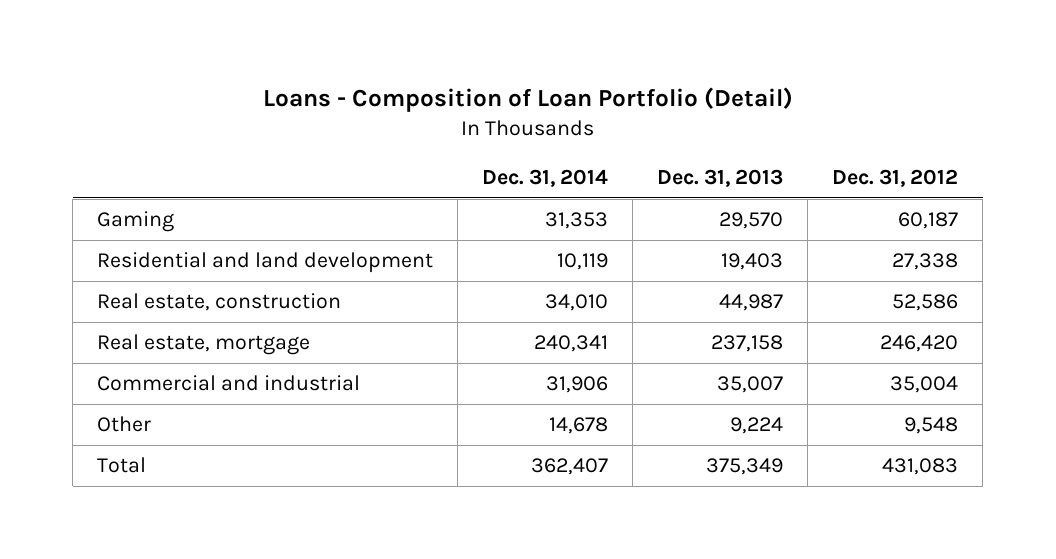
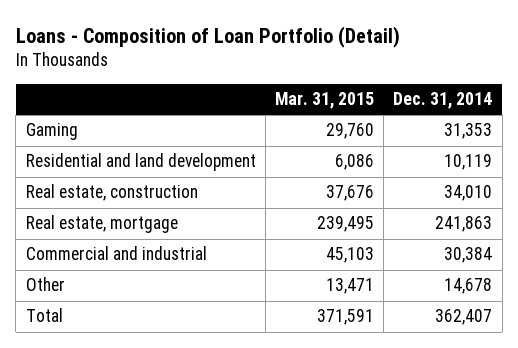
[657,169,784,188] Dec. 31, 2013 -> none
[832,169,959,188] Dec. 31, 2012 -> none
none -> [275,92,375,110] Mar. 31, 2015
[534,335,609,353] 240,341 -> [435,216,493,233] 241,863
[546,376,609,394] 31,906 -> [444,247,493,264] 30,384

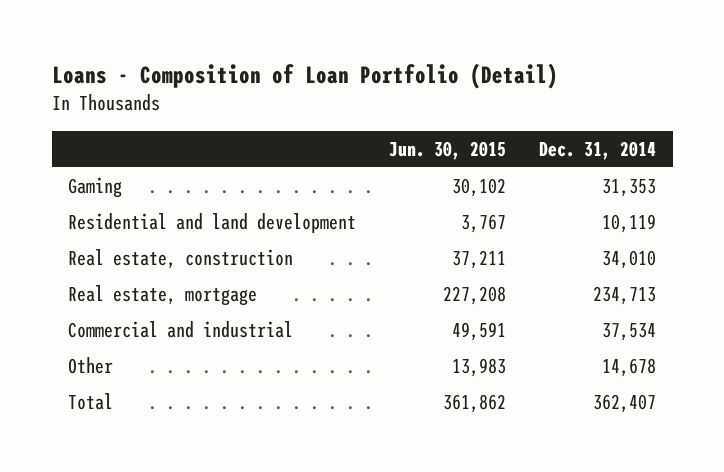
[275,92,375,110] Mar. 31, 2015 -> none
none -> [389,140,507,160] Jun. 30, 2015
[435,216,493,233] 241,863 -> [593,286,657,306] 234,713
[444,247,493,264] 30,384 -> [602,323,657,342] 37,534

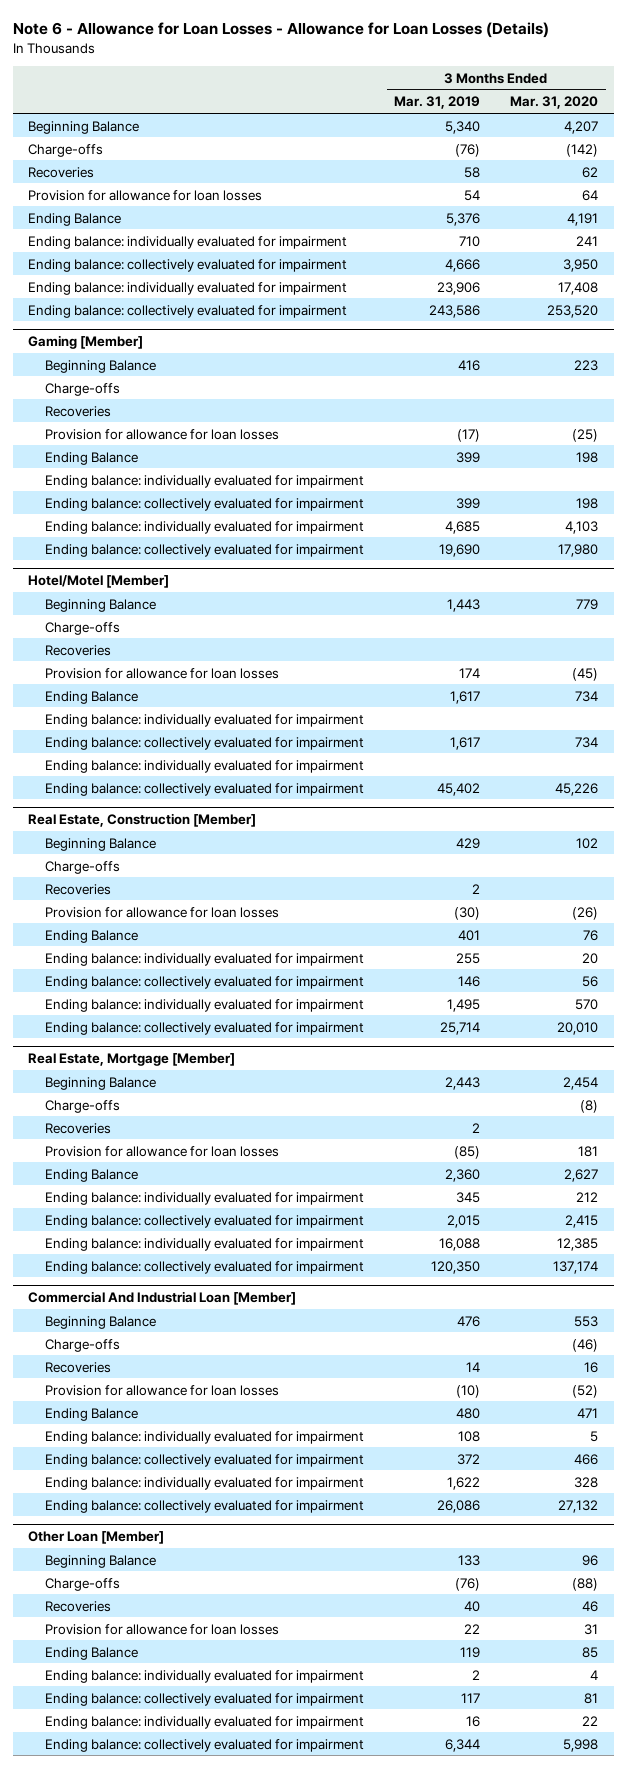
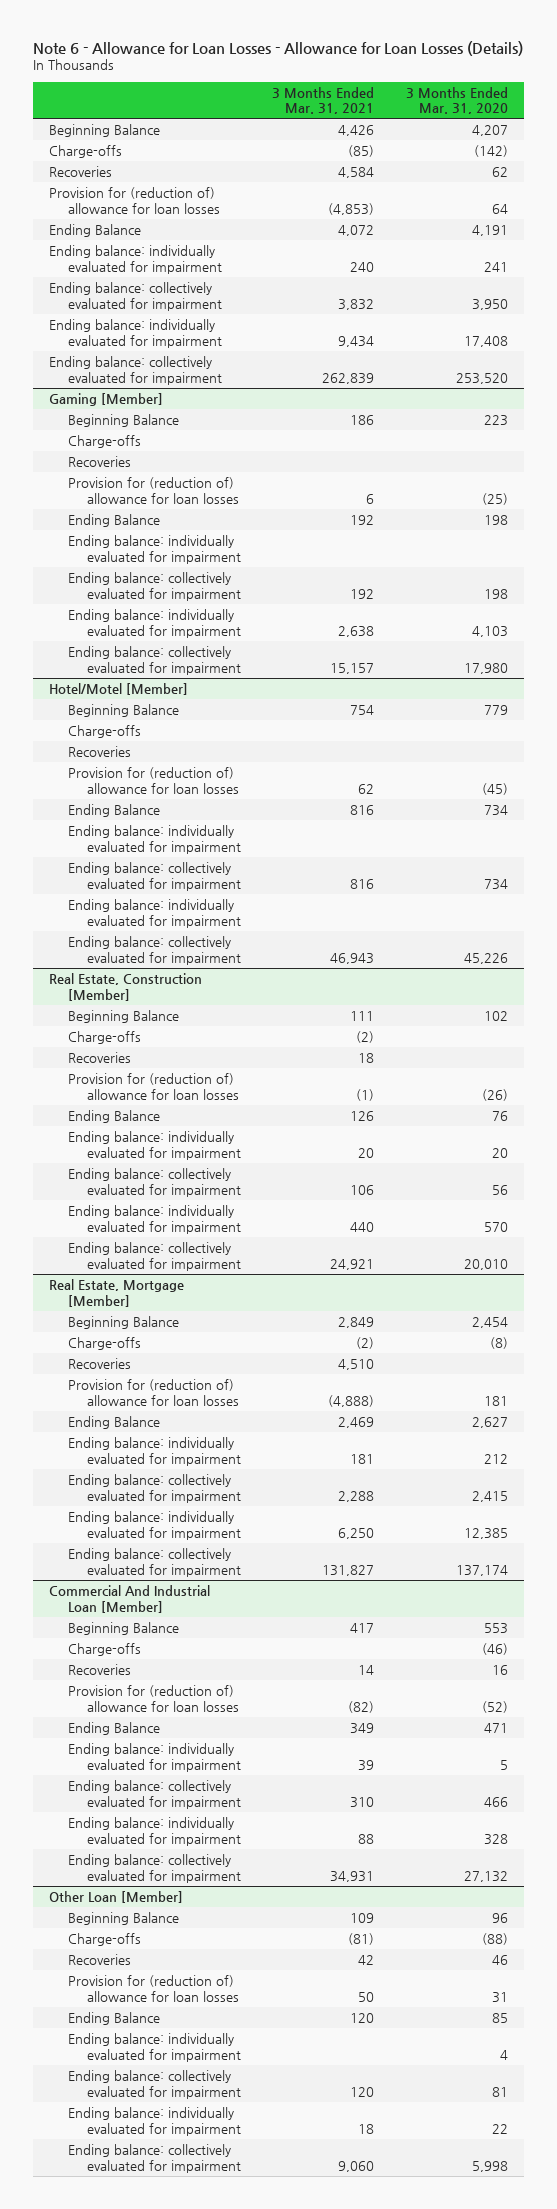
[394,96,481,110] Mar. 31, 2019 -> none
none -> [272,86,375,115] 3 Months Ended Mar. 31, 2021
[28,189,263,201] Provision for allowance for loan losses -> [49,186,221,214] Provision for (reduction of) allowance for loan losses
[45,428,280,440] Provision for allowance for loan losses -> [68,476,240,504] Provision for (reduction of) allowance for loan losses
[45,667,280,679] Provision for allowance for loan losses -> [68,766,240,794] Provision for (reduction of) allowance for loan losses
[45,906,280,918] Provision for allowance for loan losses -> [68,1072,240,1100] Provision for (reduction of) allowance for loan losses
[45,1145,280,1157] Provision for allowance for loan losses -> [68,1378,240,1406] Provision for (reduction of) allowance for loan losses
[45,1384,280,1396] Provision for allowance for loan losses -> [68,1684,240,1712] Provision for (reduction of) allowance for loan losses
[45,1623,280,1635] Provision for allowance for loan losses -> [68,1974,240,2002] Provision for (reduction of) allowance for loan losses

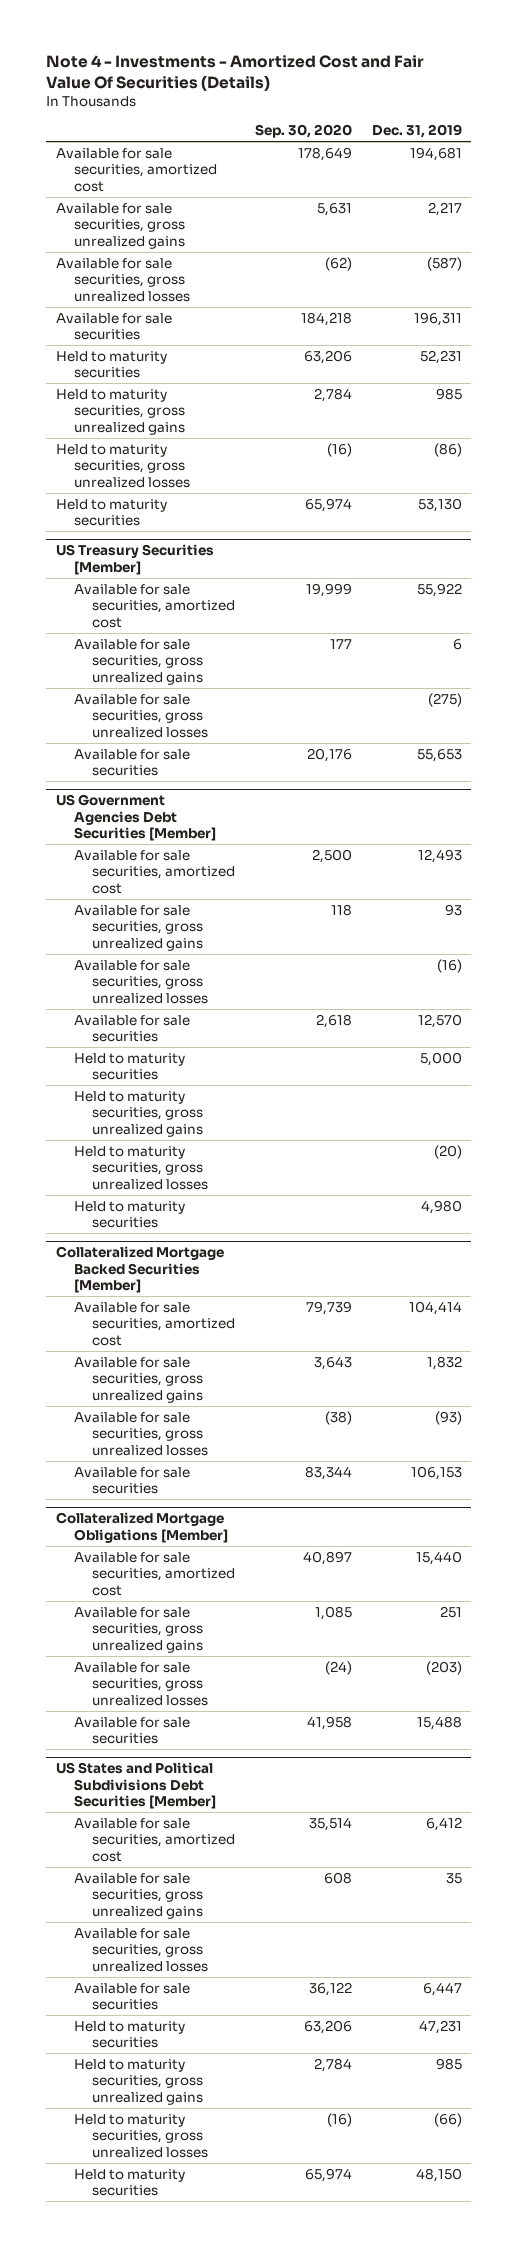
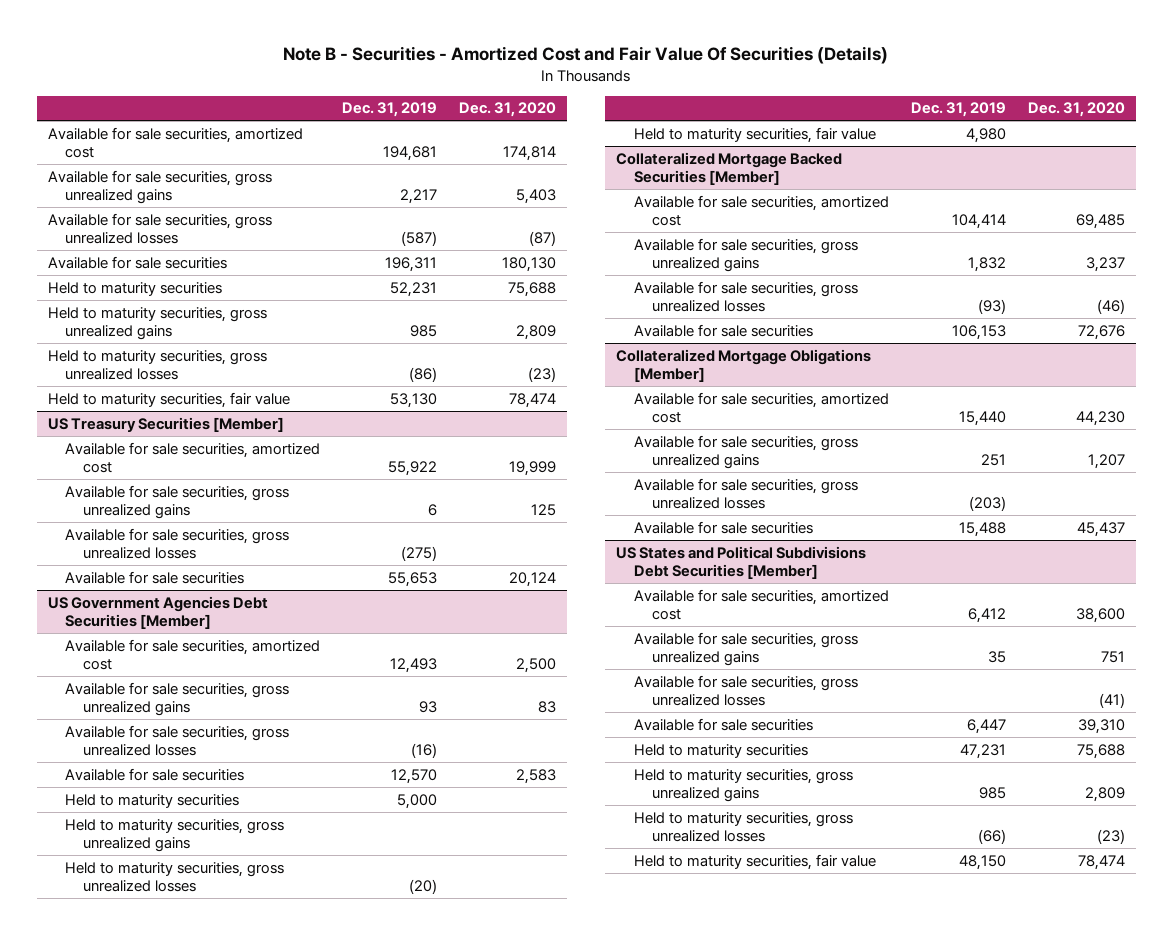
[46,54,425,91] Note 4 - Investments - Amortized Cost and Fair Value Of Securities (Details) -> [283,46,889,65] Note B - Securities - Amortized Cost and Fair Value Of Securities (Details)
[254,123,352,138] Sep. 30, 2020 -> none
none -> [459,102,557,118] Dec. 31, 2020
[56,498,168,527] Held to maturity securities -> [47,391,290,408] Held to maturity securities, fair value
[74,1200,186,1229] Held to maturity securities -> [633,126,876,143] Held to maturity securities, fair value
[74,2168,186,2197] Held to maturity securities -> [633,853,876,870] Held to maturity securities, fair value

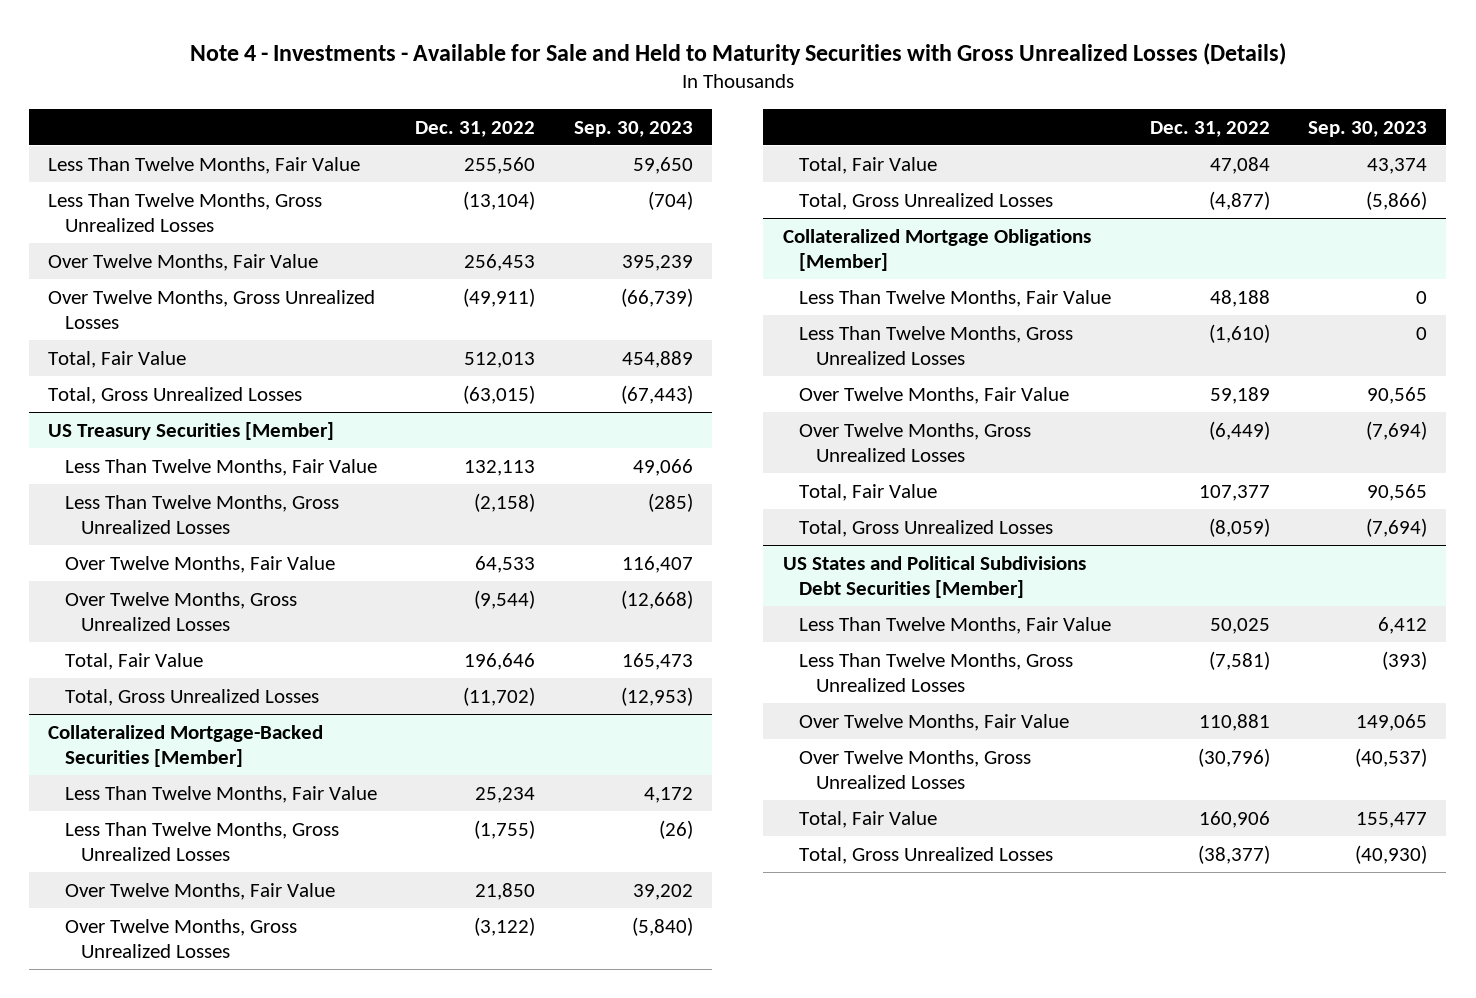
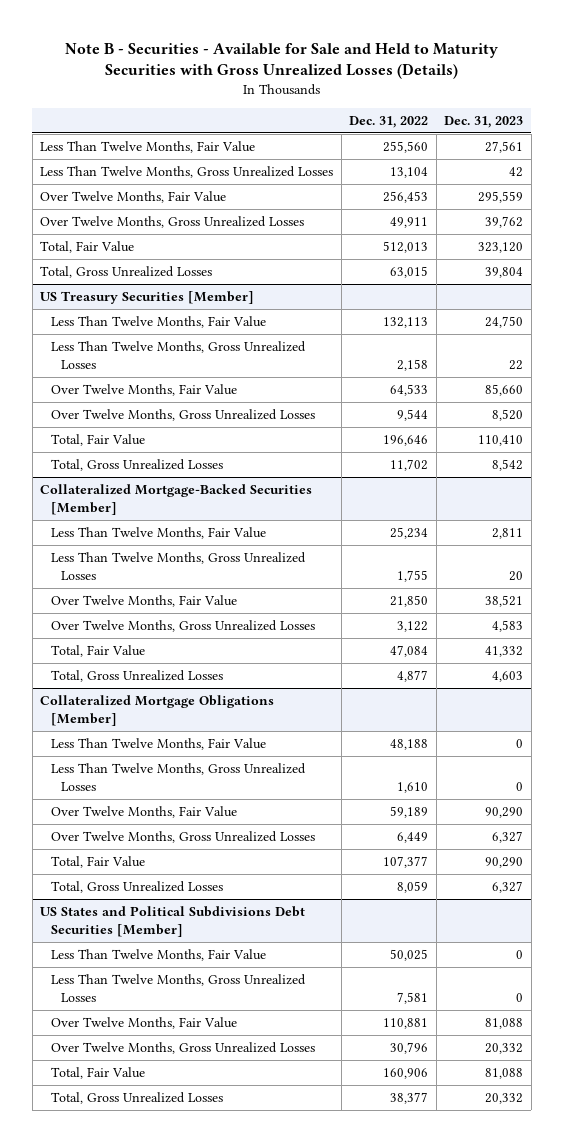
[189,42,1286,65] Note 4 - Investments - Available for Sale and Held to Maturity Securities with Gross Unrealized Losses (Details) -> [64,42,498,80] Note B - Securities - Available for Sale and Held to Maturity Securities with Gross Unrealized Losses (Details)
[573,120,693,137] Sep. 30, 2023 -> none
none -> [444,115,524,128] Dec. 31, 2023
[463,190,536,210] (13,104) -> [390,166,429,178] 13,104
[463,287,536,307] (49,911) -> [390,216,429,228] 49,911
[463,384,536,404] (63,015) -> [390,265,429,278] 63,015
[474,492,536,512] (2,158) -> [397,358,429,371] 2,158
[474,589,536,609] (9,544) -> [397,408,429,421] 9,544
[463,686,536,706] (11,702) -> [390,458,429,471] 11,702
[474,819,536,839] (1,755) -> [397,569,429,582] 1,755
[474,916,536,936] (3,122) -> [397,620,429,632] 3,122
[1208,190,1270,210] (4,877) -> [397,669,429,682] 4,877
[1208,323,1270,343] (1,610) -> [397,781,429,793] 1,610
[1208,420,1270,440] (6,449) -> [397,831,429,843] 6,449
[1208,517,1270,537] (8,059) -> [397,880,429,893] 8,059
[1208,650,1270,670] (7,581) -> [397,991,429,1004] 7,581
[1197,747,1270,767] (30,796) -> [390,1041,429,1054] 30,796
[1197,844,1270,864] (38,377) -> [390,1091,429,1104] 38,377

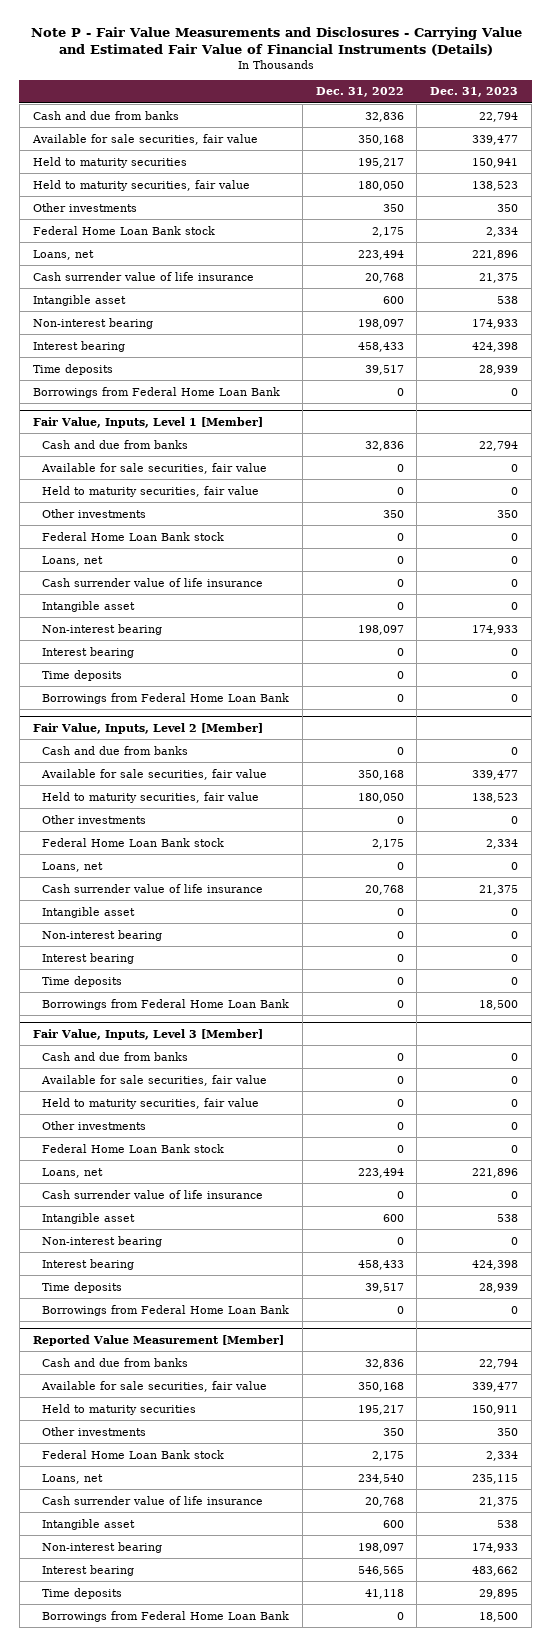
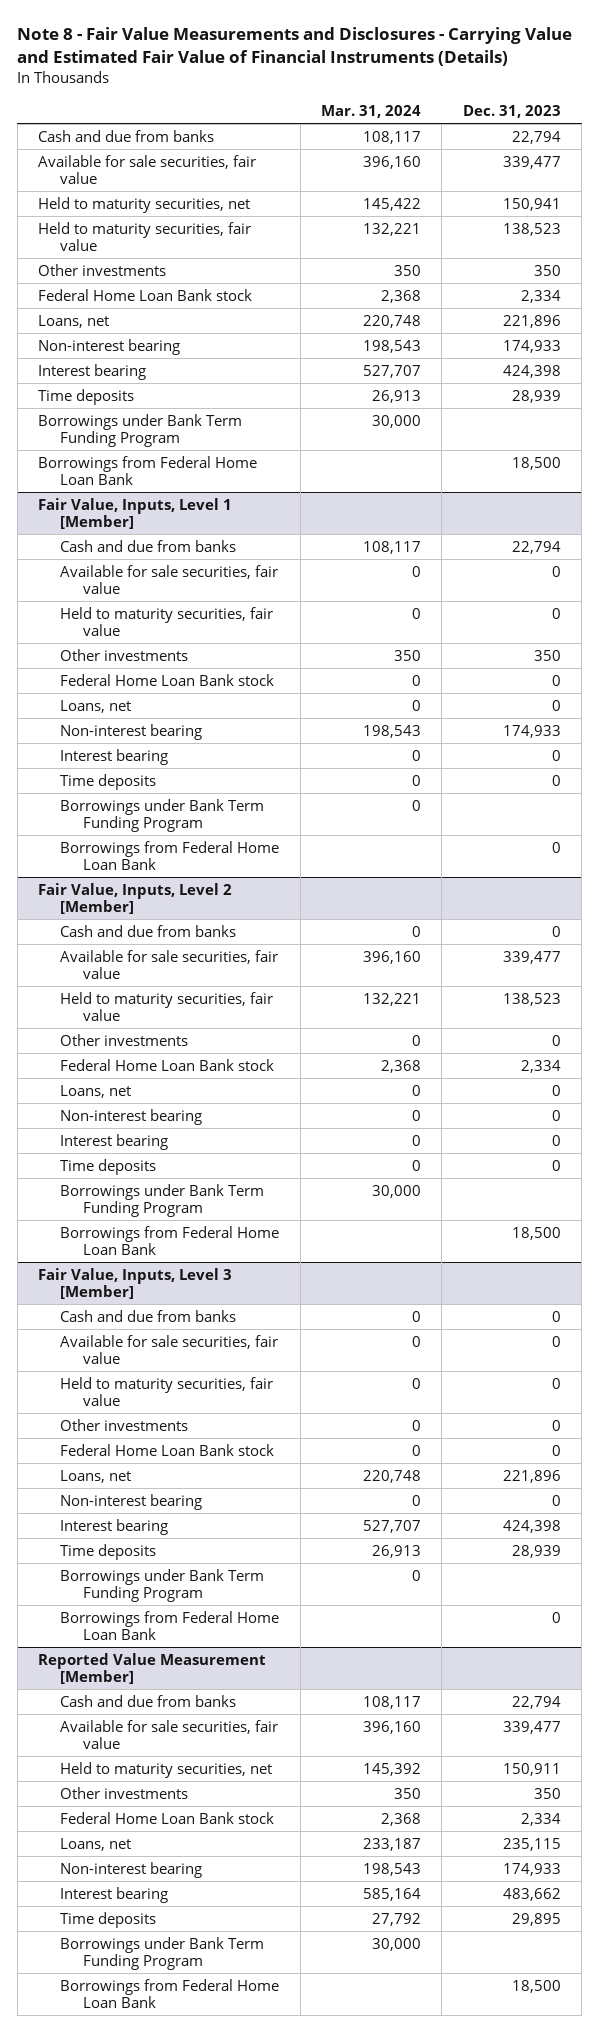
[30,26,522,56] Note P - Fair Value Measurements and Disclosures - Carrying Value and Estimated Fair Value of Financial Instruments (Details) -> [17,27,573,67] Note 8 - Fair Value Measurements and Disclosures - Carrying Value and Estimated Fair Value of Financial Instruments (Details)
[315,87,404,98] Dec. 31, 2022 -> none
none -> [321,104,422,118] Mar. 31, 2024
[32,156,187,168] Held to maturity securities -> [37,196,250,213] Held to maturity securities, net
[32,271,254,281] Cash surrender value of life insurance -> none
[32,294,126,306] Intangible asset -> none
none -> [37,413,242,448] Borrowings under Bank Term Funding Program
[511,387,519,396] 0 -> [511,456,561,470] 18,500
[41,577,263,587] Cash surrender value of life insurance -> none
[41,600,135,612] Intangible asset -> none
none -> [60,798,265,833] Borrowings under Bank Term Funding Program
[41,883,263,893] Cash surrender value of life insurance -> none
[41,906,135,918] Intangible asset -> none
none -> [60,1183,265,1218] Borrowings under Bank Term Funding Program
[41,1189,263,1199] Cash surrender value of life insurance -> none
[41,1212,135,1224] Intangible asset -> none
none -> [60,1568,265,1603] Borrowings under Bank Term Funding Program
[41,1403,196,1415] Held to maturity securities -> [60,1761,273,1778] Held to maturity securities, net
[41,1495,263,1505] Cash surrender value of life insurance -> none
[41,1518,135,1530] Intangible asset -> none
none -> [60,1936,265,1971] Borrowings under Bank Term Funding Program

